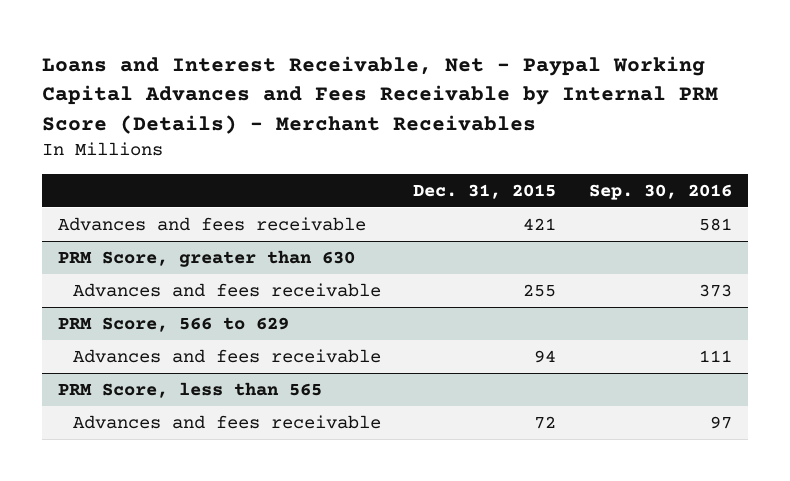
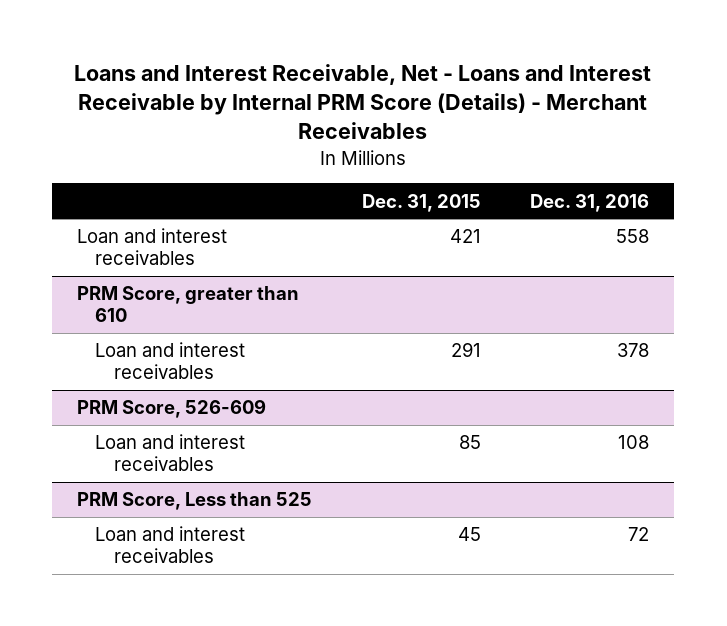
[41,56,718,134] Loans and Interest Receivable, Net - Paypal Working Capital Advances and Fees Receivable by Internal PRM Score (Details) - Merchant Receivables -> [74,64,652,140] Loans and Interest Receivable, Net - Loans and Interest Receivable by Internal PRM Score (Details) - Merchant Receivables
[588,183,732,200] Sep. 30, 2016 -> none
none -> [530,193,650,212] Dec. 31, 2016
[73,282,382,297] Advances and fees receivable -> none
[73,348,382,363] Advances and fees receivable -> none
[73,414,382,429] Advances and fees receivable -> none
[58,216,367,231] Advances and fees receivable -> [77,228,228,265] Loan and interest receivables
[58,249,356,267] PRM Score, greater than 630 -> [77,286,300,322] PRM Score, greater than 610
none -> [95,342,246,379] Loan and interest receivables
[58,316,290,332] PRM Score, 566 to 629 -> [77,399,267,419] PRM Score, 526-609
none -> [95,434,246,471] Loan and interest receivables
[58,381,323,398] PRM Score, less than 565 -> [77,492,313,511] PRM Score, Less than 525
none -> [95,526,246,563] Loan and interest receivables

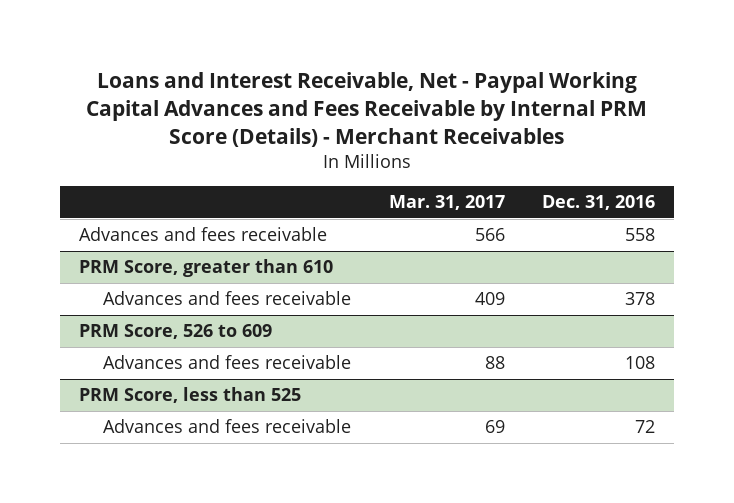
[74,64,652,140] Loans and Interest Receivable, Net - Loans and Interest Receivable by Internal PRM Score (Details) - Merchant Receivables -> [86,72,648,147] Loans and Interest Receivable, Net - Paypal Working Capital Advances and Fees Receivable by Internal PRM Score (Details) - Merchant Receivables
[361,193,481,212] Dec. 31, 2015 -> none
none -> [388,195,505,211] Mar. 31, 2017
[77,228,228,265] Loan and interest receivables -> [79,227,328,242] Advances and fees receivable
[95,342,246,379] Loan and interest receivables -> [102,291,351,306] Advances and fees receivable
[77,399,267,419] PRM Score, 526-609 -> [79,324,273,340] PRM Score, 526 to 609
[95,434,246,471] Loan and interest receivables -> [102,355,351,370] Advances and fees receivable
[77,492,313,511] PRM Score, Less than 525 -> [79,387,302,404] PRM Score, less than 525
[95,526,246,563] Loan and interest receivables -> [102,419,351,434] Advances and fees receivable

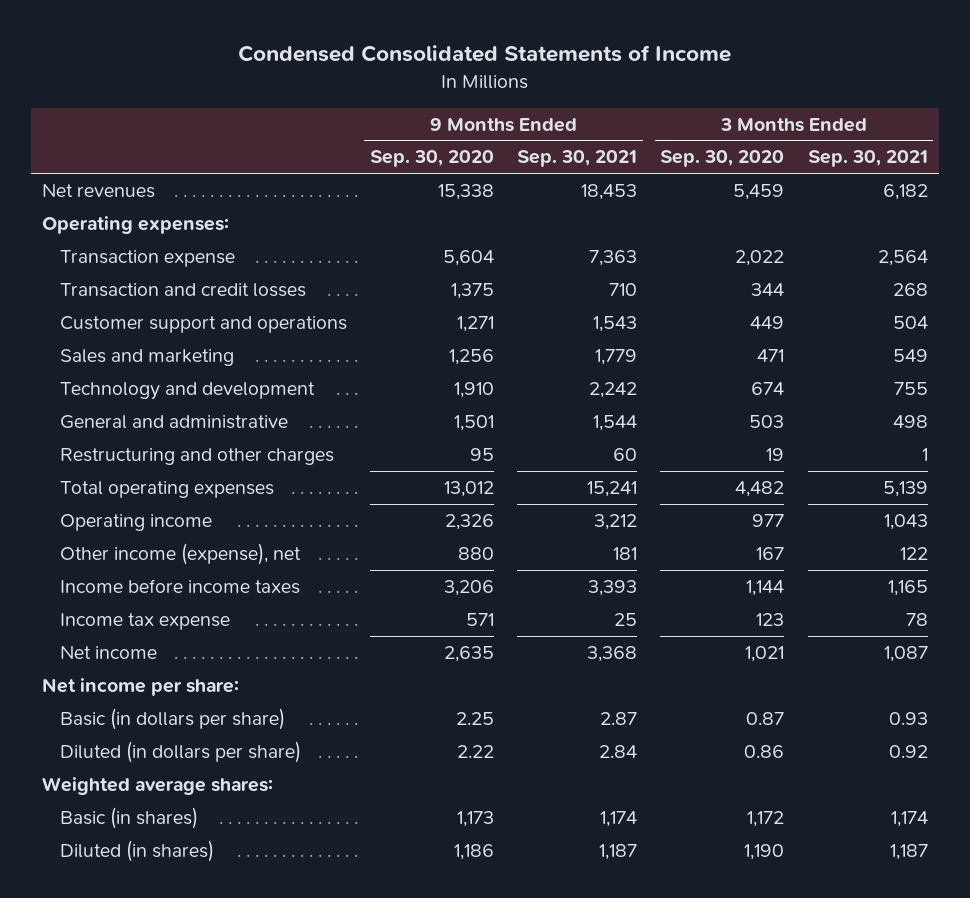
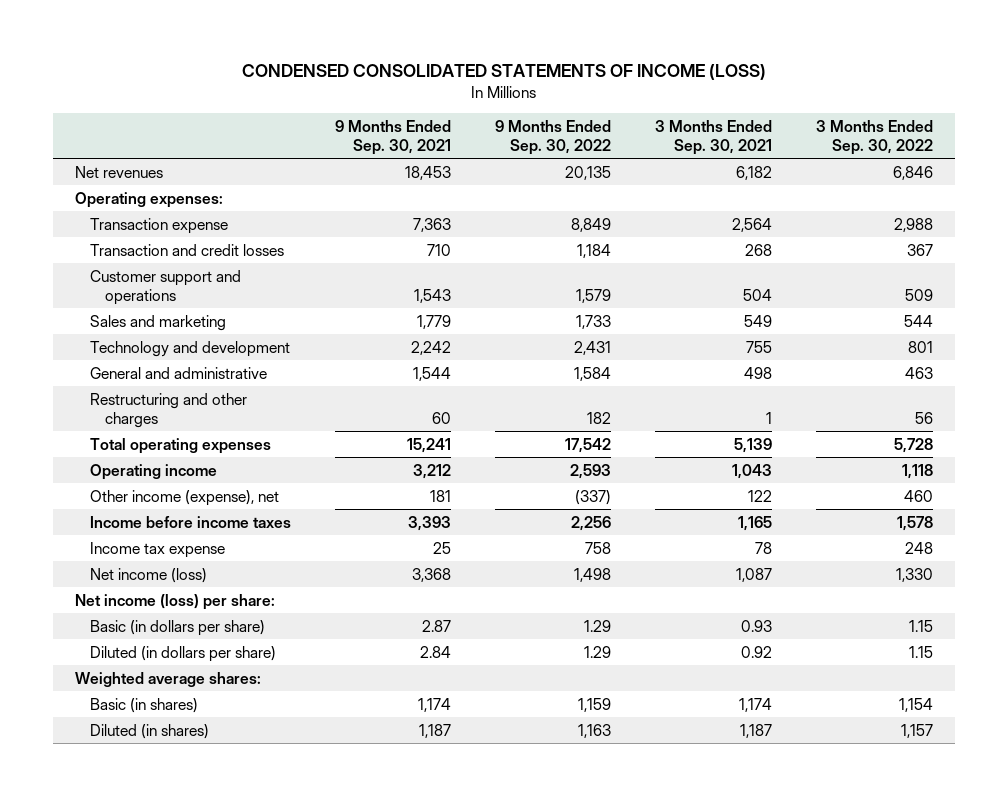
[237,45,731,63] Condensed Consolidated Statements of Income -> [242,64,767,81] CONDENSED CONSOLIDATED STATEMENTS OF INCOME (LOSS)
[369,150,494,168] Sep. 30, 2020 -> none
[660,150,785,168] Sep. 30, 2020 -> none
none -> [495,119,612,155] 9 Months Ended Sep. 30, 2022
none -> [816,119,934,155] 3 Months Ended Sep. 30, 2022
[59,646,157,660] Net income -> [90,567,208,583] Net income (loss)
[42,678,240,697] Net income per share: -> [75,593,276,610] Net income (loss) per share:

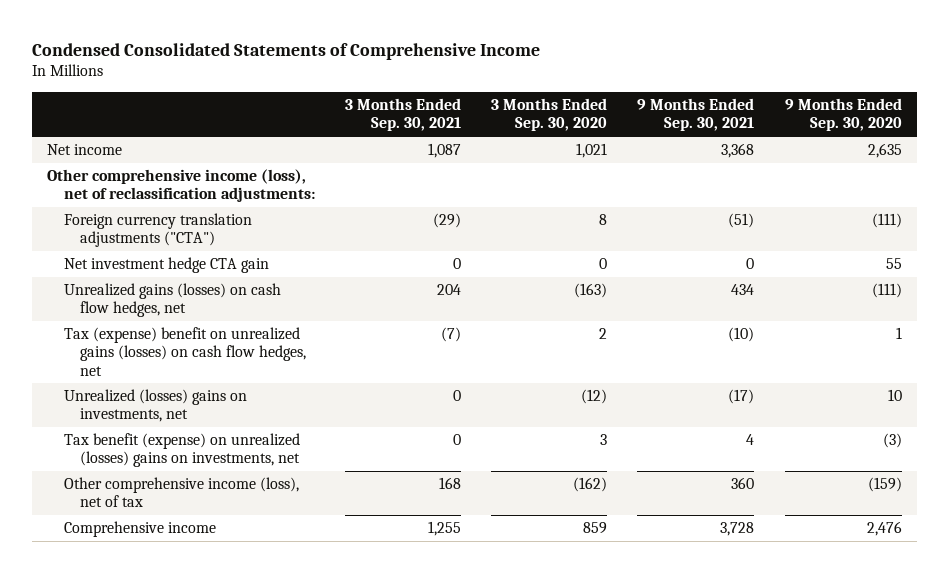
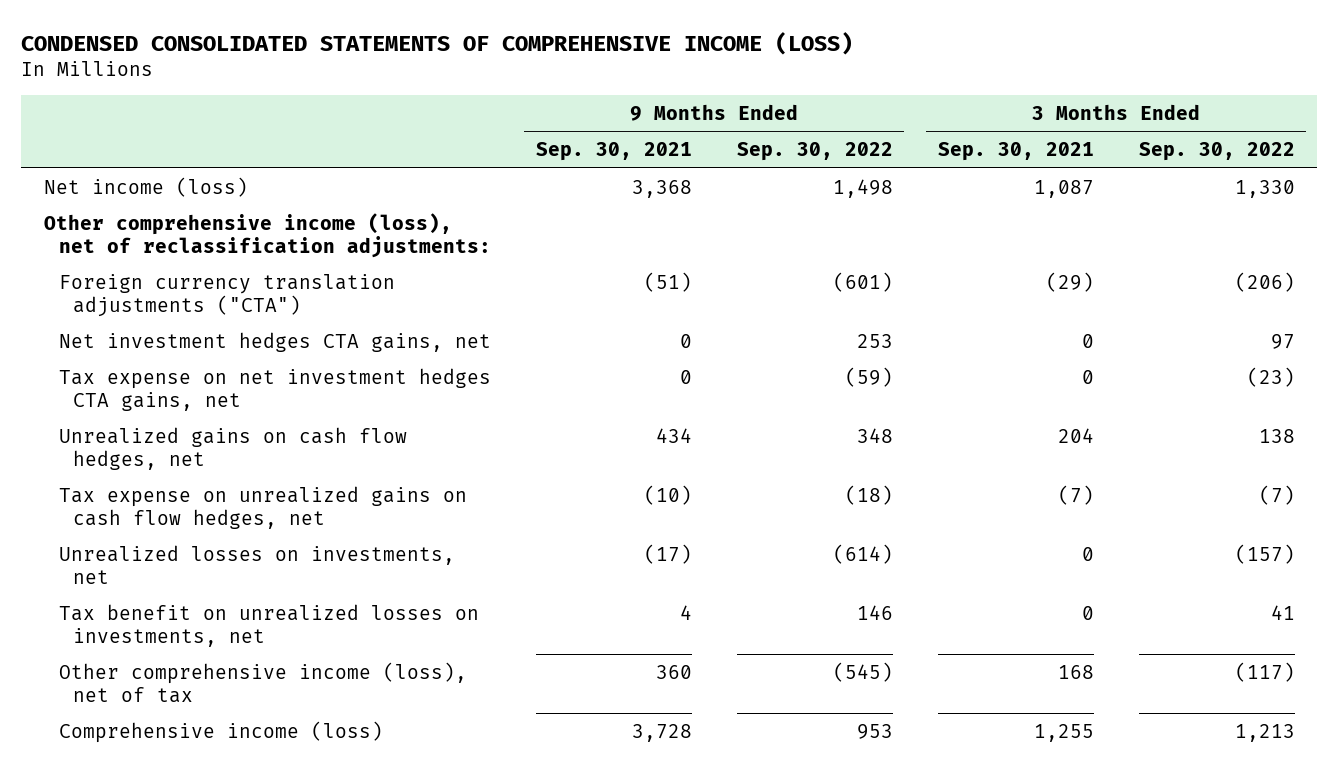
[31,42,540,60] Condensed Consolidated Statements of Comprehensive Income -> [21,31,854,55] CONDENSED CONSOLIDATED STATEMENTS OF COMPREHENSIVE INCOME (LOSS)
[491,98,608,132] 3 Months Ended Sep. 30, 2020 -> none
[784,98,902,132] 9 Months Ended Sep. 30, 2020 -> none
none -> [736,142,893,162] Sep. 30, 2022
none -> [1138,142,1295,162] Sep. 30, 2022
[46,144,122,156] Net income -> [44,176,249,197] Net income (loss)
[63,257,269,274] Net investment hedge CTA gain -> [58,331,491,352] Net investment hedges CTA gains, net
none -> [58,367,491,411] Tax expense on net investment hedges CTA gains, net
[63,283,281,318] Unrealized gains (losses) on cash flow hedges, net -> [58,426,407,470] Unrealized gains on cash flow hedges, net
[63,327,307,376] Tax (expense) benefit on unrealized gains (losses) on cash flow hedges, net -> [58,485,467,529] Tax expense on unrealized gains on cash flow hedges, net
[63,389,247,423] Unrealized (losses) gains on investments, net -> [58,544,455,584] Unrealized losses on investments, net
[63,433,301,468] Tax benefit (expense) on unrealized (losses) gains on investments, net -> [58,603,479,647] Tax benefit on unrealized losses on investments, net
[63,521,216,538] Comprehensive income -> [58,720,383,743] Comprehensive income (loss)

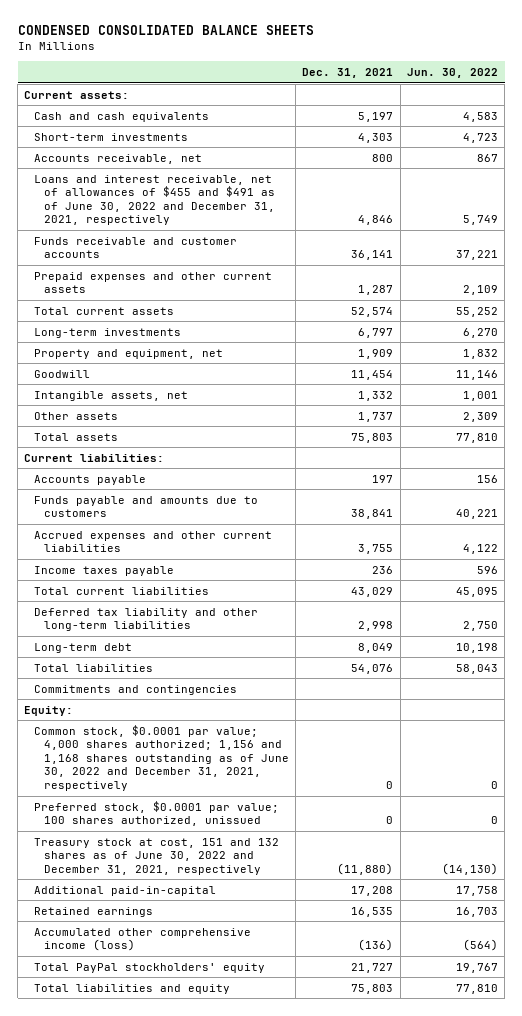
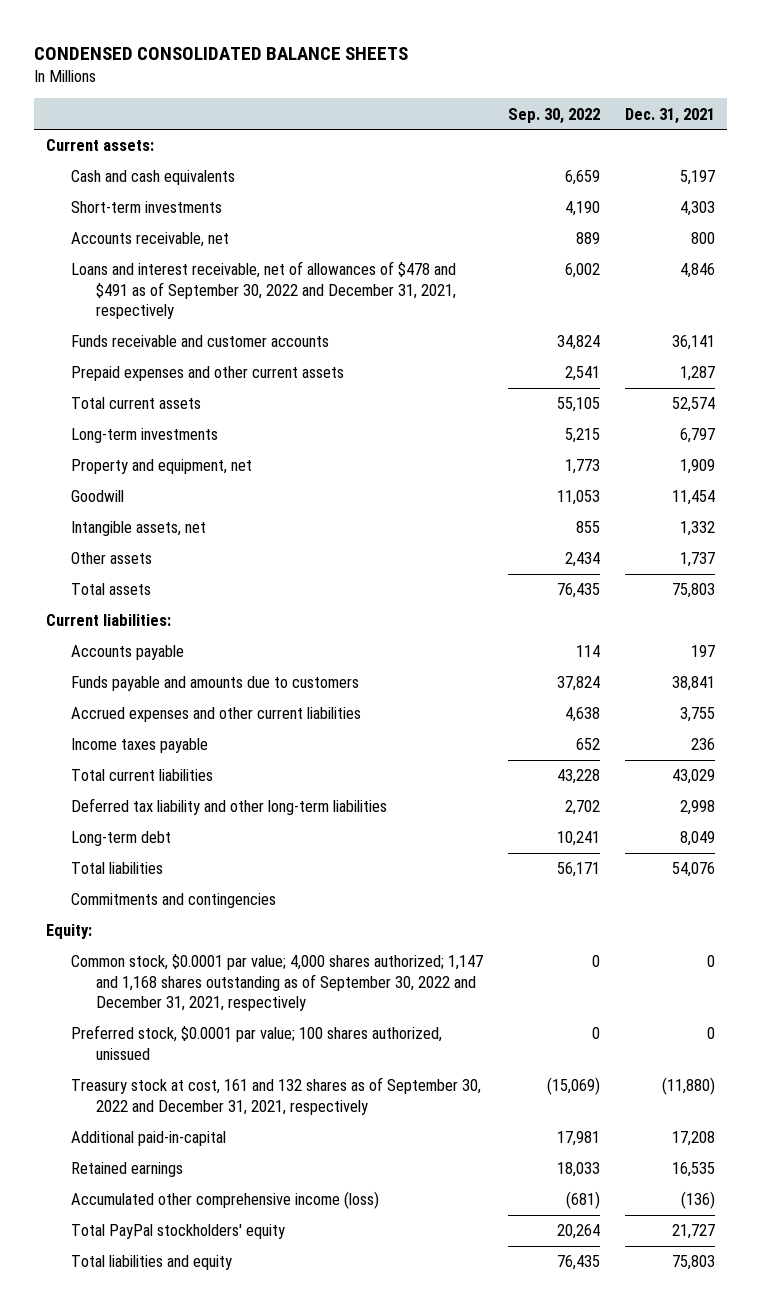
[406,68,498,79] Jun. 30, 2022 -> none
none -> [507,107,600,124] Sep. 30, 2022
[34,174,275,226] Loans and interest receivable, net of allowances of $455 and $491 as of June 30, 2022 and December 31, 2021, respectively -> [71,261,457,320] Loans and interest receivable, net of allowances of $478 and $491 as of September 30, 2022 and December 31, 2021, respectively
[34,724,289,792] Common stock, $0.0001 par value; 4,000 shares authorized; 1,156 and 1,168 shares outstanding as of June 30, 2022 and December 31, 2021, respectively -> [71,954,484,1012] Common stock, $0.0001 par value; 4,000 shares authorized; 1,147 and 1,168 shares outstanding as of September 30, 2022 and December 31, 2021, respectively
[34,837,280,875] Treasury stock at cost, 151 and 132 shares as of June 30, 2022 and December 31, 2021, respectively -> [71,1077,482,1115] Treasury stock at cost, 161 and 132 shares as of September 30, 2022 and December 31, 2021, respectively

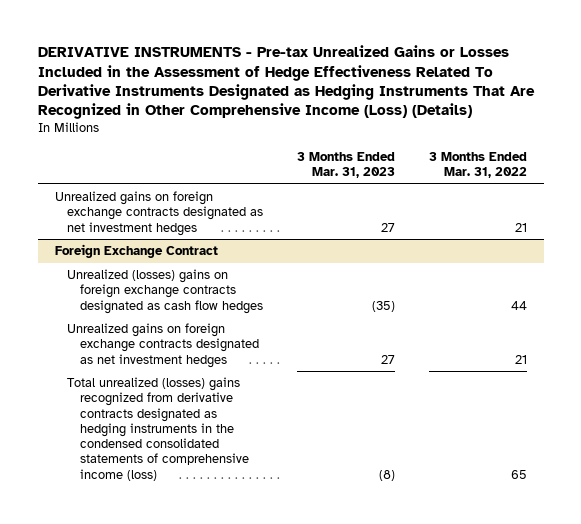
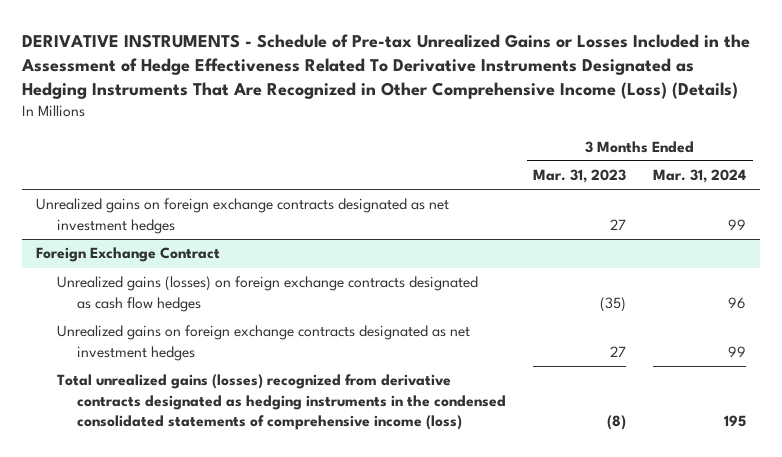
[37,45,535,120] DERIVATIVE INSTRUMENTS - Pre-tax Unrealized Gains or Losses Included in the Assessment of Hedge Effectiveness Related To Derivative Instruments Designated as Hedging Instruments That Are Recognized in Other Comprehensive Income (Loss) (Details) -> [21,33,751,100] DERIVATIVE INSTRUMENTS - Schedule of Pre-tax Unrealized Gains or Losses Included in the Assessment of Hedge Effectiveness Related To Derivative Instruments Designated as Hedging Instruments That Are Recognized in Other Comprehensive Income (Loss) (Details)
[428,151,527,179] 3 Months Ended Mar. 31, 2022 -> none
none -> [653,169,747,184] Mar. 31, 2024
[67,269,264,314] Unrealized (losses) gains on foreign exchange contracts designated as cash flow hedges -> [56,276,478,312] Unrealized gains (losses) on foreign exchange contracts designated as cash flow hedges
[67,377,250,481] Total unrealized (losses) gains recognized from derivative contracts designated as hedging instruments in the condensed consolidated statements of comprehensive income (loss) -> [56,374,507,431] Total unrealized gains (losses) recognized from derivative contracts designated as hedging instruments in the condensed consolidated statements of comprehensive income (loss)

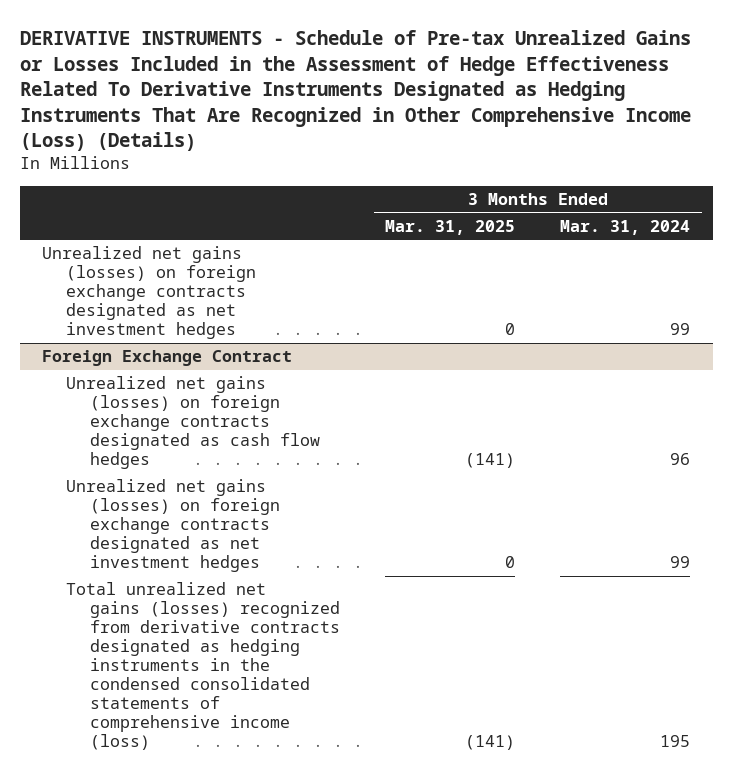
[533,169,627,184] Mar. 31, 2023 -> none
none -> [385,219,516,235] Mar. 31, 2025
[35,198,449,234] Unrealized gains on foreign exchange contracts designated as net investment hedges -> [42,246,257,340] Unrealized net gains (losses) on foreign exchange contracts designated as net investment hedges
[56,276,478,312] Unrealized gains (losses) on foreign exchange contracts designated as cash flow hedges -> [66,376,321,470] Unrealized net gains (losses) on foreign exchange contracts designated as cash flow hedges
[56,325,470,361] Unrealized gains on foreign exchange contracts designated as net investment hedges -> [66,479,281,573] Unrealized net gains (losses) on foreign exchange contracts designated as net investment hedges
[56,374,507,431] Total unrealized gains (losses) recognized from derivative contracts designated as hedging instruments in the condensed consolidated statements of comprehensive income (loss) -> [66,582,341,751] Total unrealized net gains (losses) recognized from derivative contracts designated as hedging instruments in the condensed consolidated statements of comprehensive income (loss)

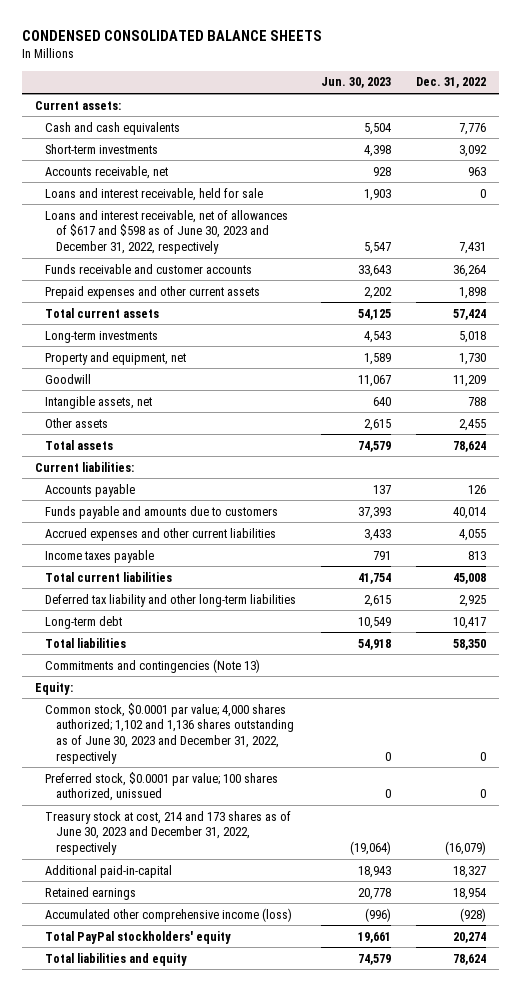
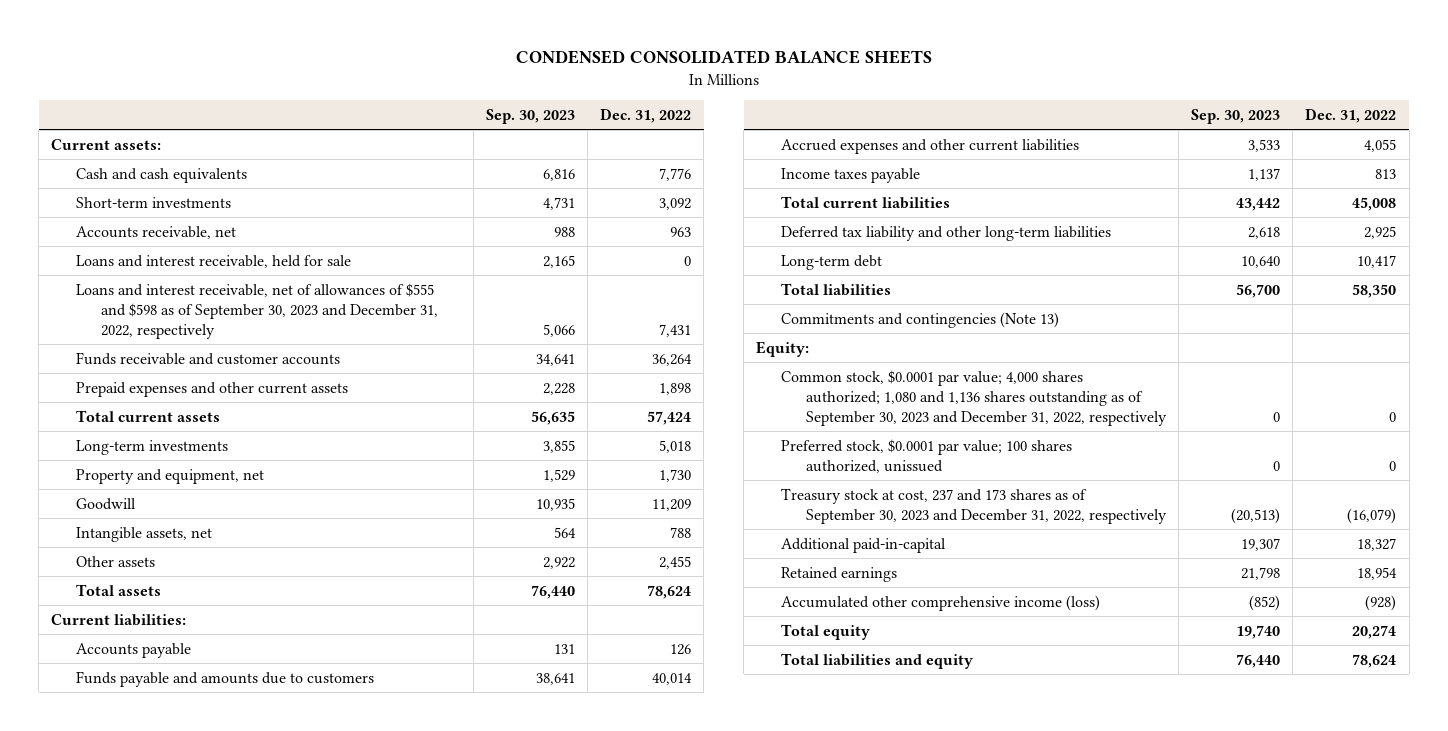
[321,77,392,89] Jun. 30, 2023 -> none
none -> [486,109,576,125] Sep. 30, 2023
[45,209,289,254] Loans and interest receivable, net of allowances of $617 and $598 as of June 30, 2023 and December 31, 2022, respectively -> [75,282,438,339] Loans and interest receivable, net of allowances of $555 and $598 as of September 30, 2023 and December 31, 2022, respectively
[45,702,295,764] Common stock, $0.0001 par value; 4,000 shares authorized; 1,102 and 1,136 shares outstanding as of June 30, 2023 and December 31, 2022, respectively -> [781,369,1167,426] Common stock, $0.0001 par value; 4,000 shares authorized; 1,080 and 1,136 shares outstanding as of September 30, 2023 and December 31, 2022, respectively
[45,810,292,855] Treasury stock at cost, 214 and 173 shares as of June 30, 2023 and December 31, 2022, respectively -> [781,487,1167,524] Treasury stock at cost, 237 and 173 shares as of September 30, 2023 and December 31, 2022, respectively
[45,930,232,944] Total PayPal stockholders' equity -> [781,623,871,640] Total equity

